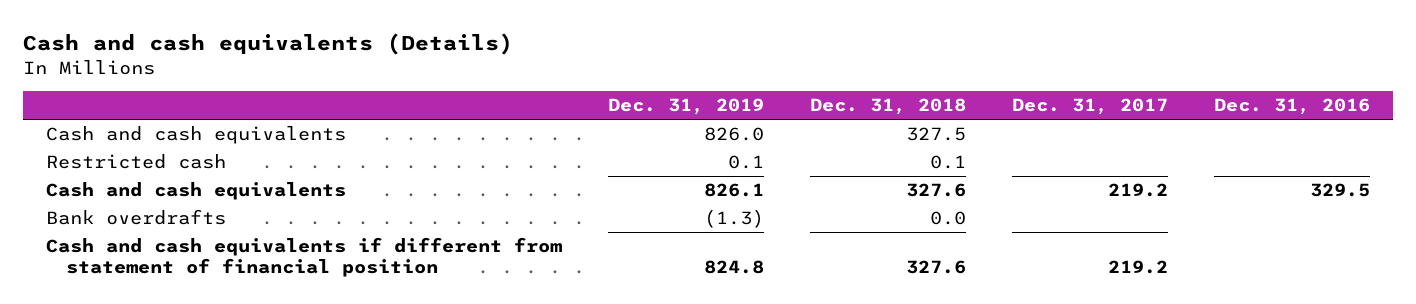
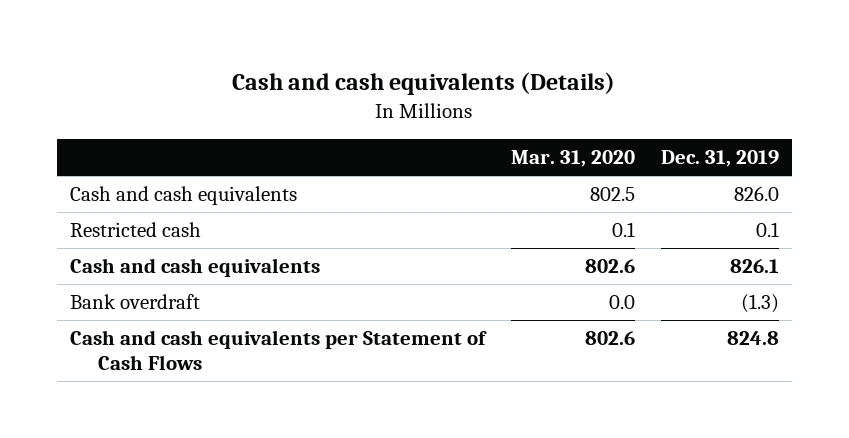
[809,98,966,116] Dec. 31, 2018 -> none
[1011,98,1168,116] Dec. 31, 2017 -> none
[1213,98,1370,116] Dec. 31, 2016 -> none
none -> [510,150,635,168] Mar. 31, 2020
[46,208,227,225] Bank overdrafts -> [69,294,200,310] Bank overdraft
[46,236,563,278] Cash and cash equivalents if different from statement of financial position -> [69,330,487,370] Cash and cash equivalents per Statement of Cash Flows

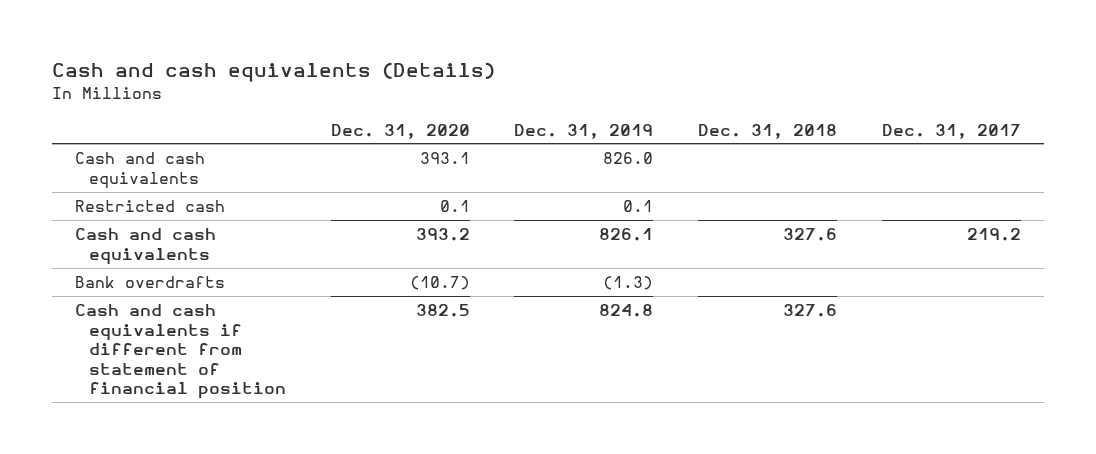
[510,150,635,168] Mar. 31, 2020 -> none
none -> [330,123,470,139] Dec. 31, 2020
none -> [698,123,838,139] Dec. 31, 2018
none -> [882,123,1022,139] Dec. 31, 2017
[69,294,200,310] Bank overdraft -> [74,276,225,289] Bank overdrafts
[69,330,487,370] Cash and cash equivalents per Statement of Cash Flows -> [74,304,286,400] Cash and cash equivalents if different from statement of financial position

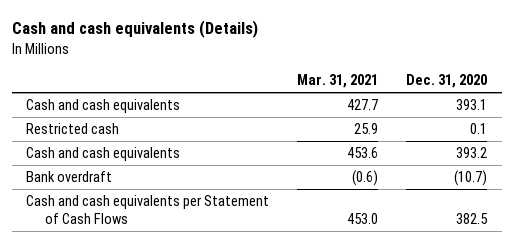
[514,123,654,139] Dec. 31, 2019 -> none
[698,123,838,139] Dec. 31, 2018 -> none
[882,123,1022,139] Dec. 31, 2017 -> none
none -> [297,74,379,89] Mar. 31, 2021
[74,276,225,289] Bank overdrafts -> [25,171,112,183] Bank overdraft
[74,304,286,400] Cash and cash equivalents if different from statement of financial position -> [25,195,269,225] Cash and cash equivalents per Statement of Cash Flows

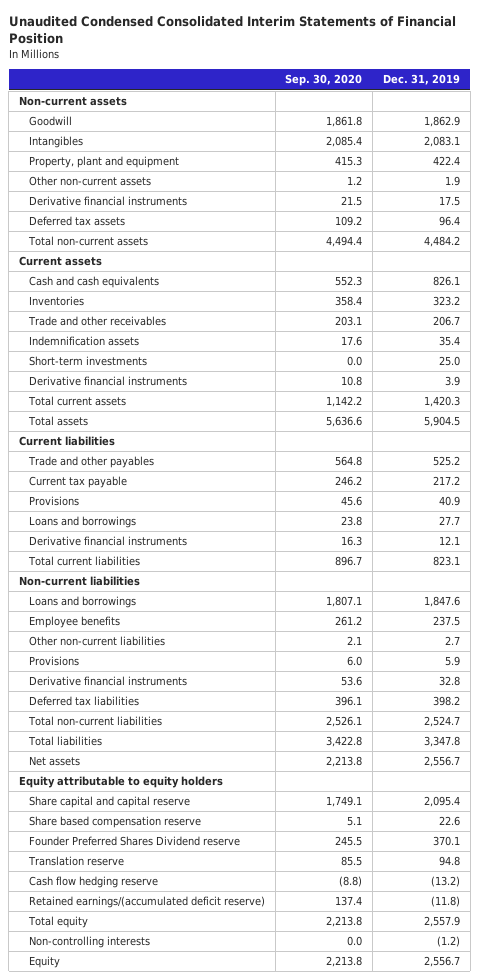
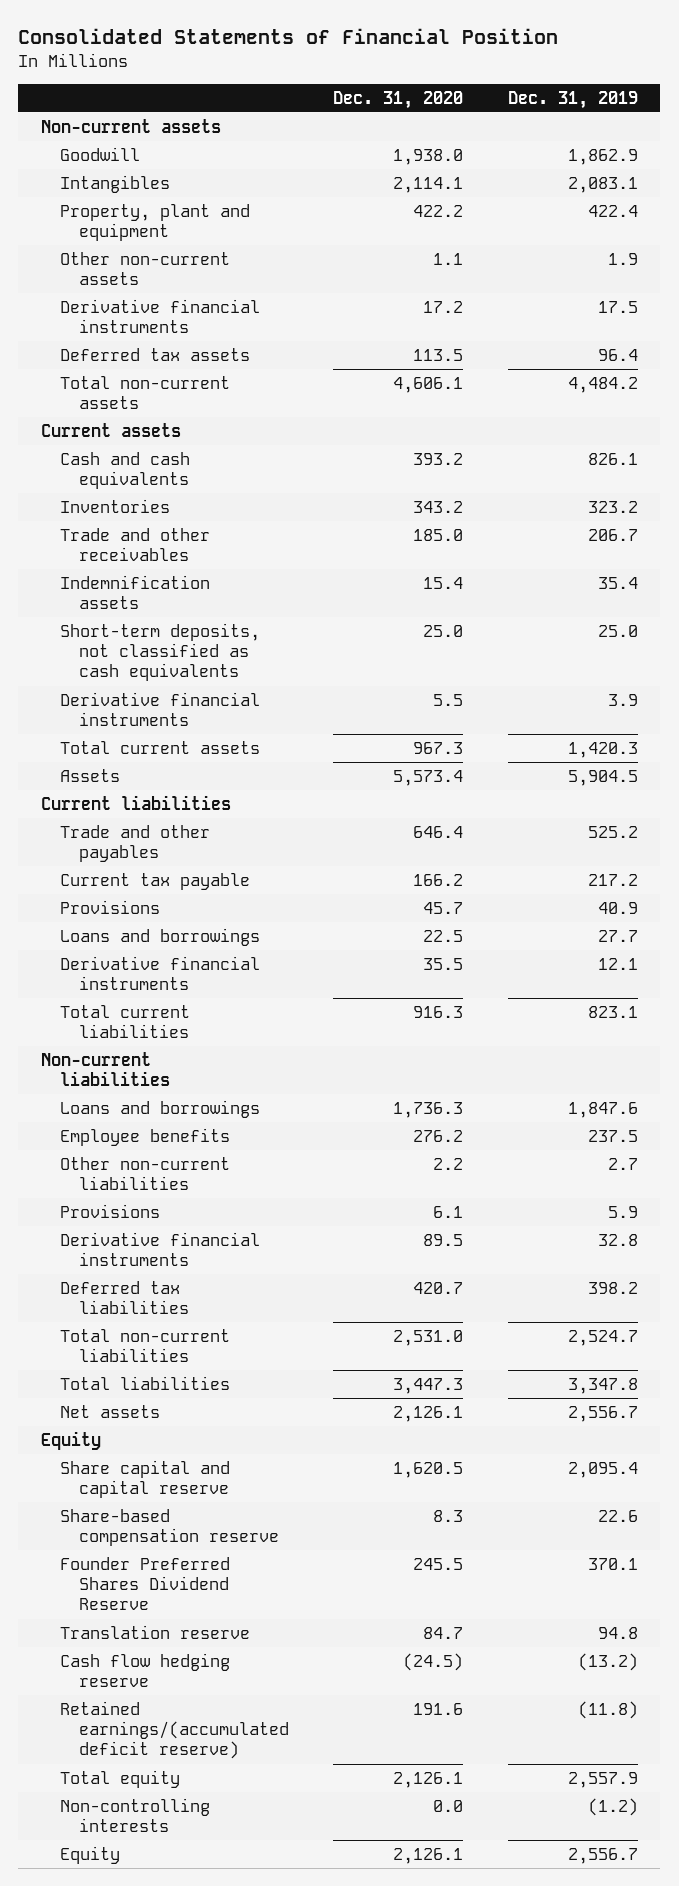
[8,16,456,45] Unaudited Condensed Consolidated Interim Statements of Financial Position -> [18,28,559,45] Consolidated Statements of Financial Position
[285,74,363,87] Sep. 30, 2020 -> none
none -> [333,90,464,109] Dec. 31, 2020
[28,356,147,367] Short-term investments -> [59,623,260,682] Short-term deposits, not classified as cash equivalents
[27,416,88,427] Total assets -> [59,769,120,783] Assets
[19,776,224,789] Equity attributable to equity holders -> [40,1431,101,1451] Equity
[28,816,201,829] Share based compensation reserve -> [59,1509,279,1547] Share-based compensation reserve
[28,836,240,847] Founder Preferred Shares Dividend reserve -> [59,1557,230,1611] Founder Preferred Shares Dividend Reserve

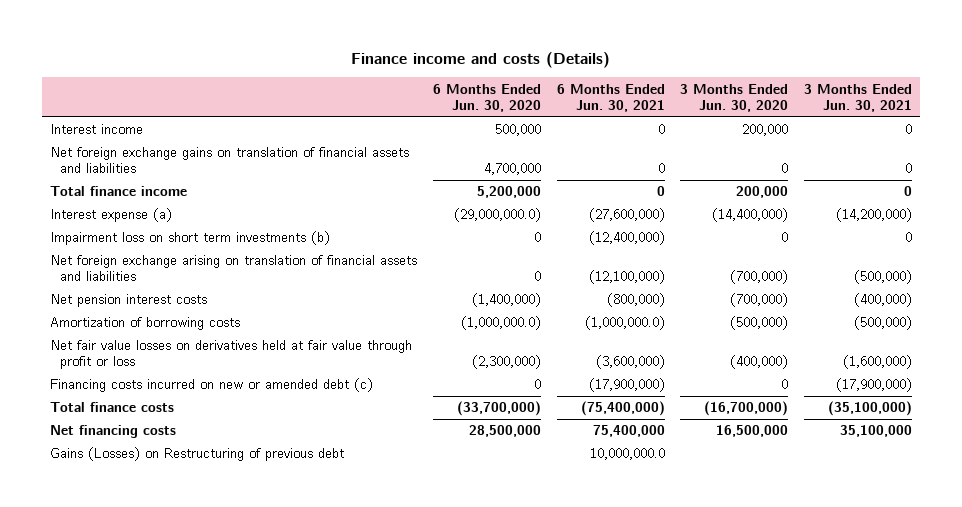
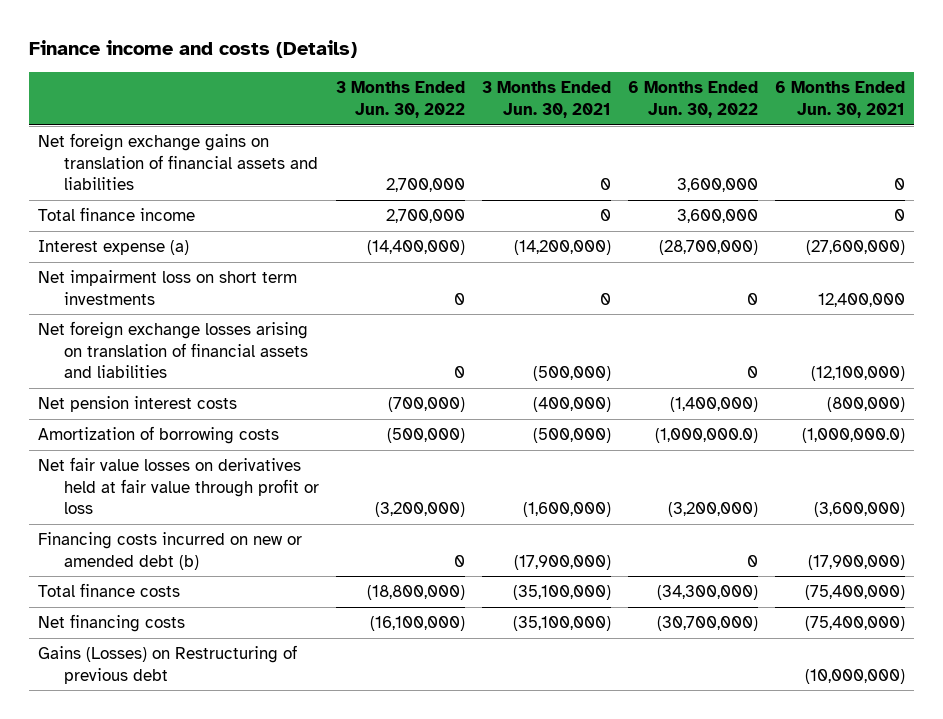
[432,83,541,112] 6 Months Ended Jun. 30, 2020 -> none
[680,83,789,112] 3 Months Ended Jun. 30, 2020 -> none
none -> [336,81,466,118] 3 Months Ended Jun. 30, 2022
none -> [628,81,759,118] 6 Months Ended Jun. 30, 2022
[50,124,144,135] Interest income -> none
[50,231,331,246] Impairment loss on short term investments (b) -> [37,270,297,305] Net impairment loss on short term investments
[588,231,665,246] (12,400,000) -> [818,292,906,307] 12,400,000
[50,255,418,282] Net foreign exchange arising on translation of financial assets and liabilities -> [37,321,308,379] Net foreign exchange losses arising on translation of financial assets and liabilities
[50,378,374,393] Financing costs incurred on new or amended debt (c) -> [37,532,302,570] Financing costs incurred on new or amended debt (b)
[592,425,665,438] 75,400,000 -> [805,616,906,632] (75,400,000)
[840,425,913,438] 35,100,000 -> [513,616,612,632] (35,100,000)
[589,448,665,461] 10,000,000.0 -> [805,668,906,684] (10,000,000)

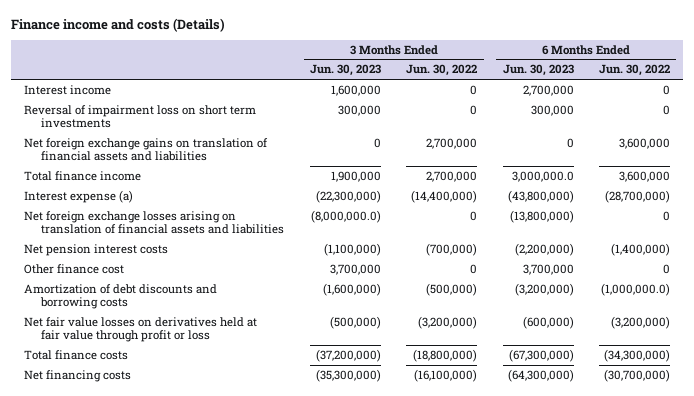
[482,81,612,118] 3 Months Ended Jun. 30, 2021 -> none
[775,81,906,118] 6 Months Ended Jun. 30, 2021 -> none
none -> [309,64,381,77] Jun. 30, 2023
none -> [502,64,574,77] Jun. 30, 2023
none -> [23,84,111,95] Interest income
none -> [23,104,256,129] Reversal of impairment loss on short term investments
[37,270,297,305] Net impairment loss on short term investments -> none
none -> [23,263,124,274] Other finance cost
[37,426,279,445] Amortization of borrowing costs -> [23,283,217,310] Amortization of debt discounts and borrowing costs
[37,532,302,570] Financing costs incurred on new or amended debt (b) -> none
[37,645,297,684] Gains (Losses) on Restructuring of previous debt -> none

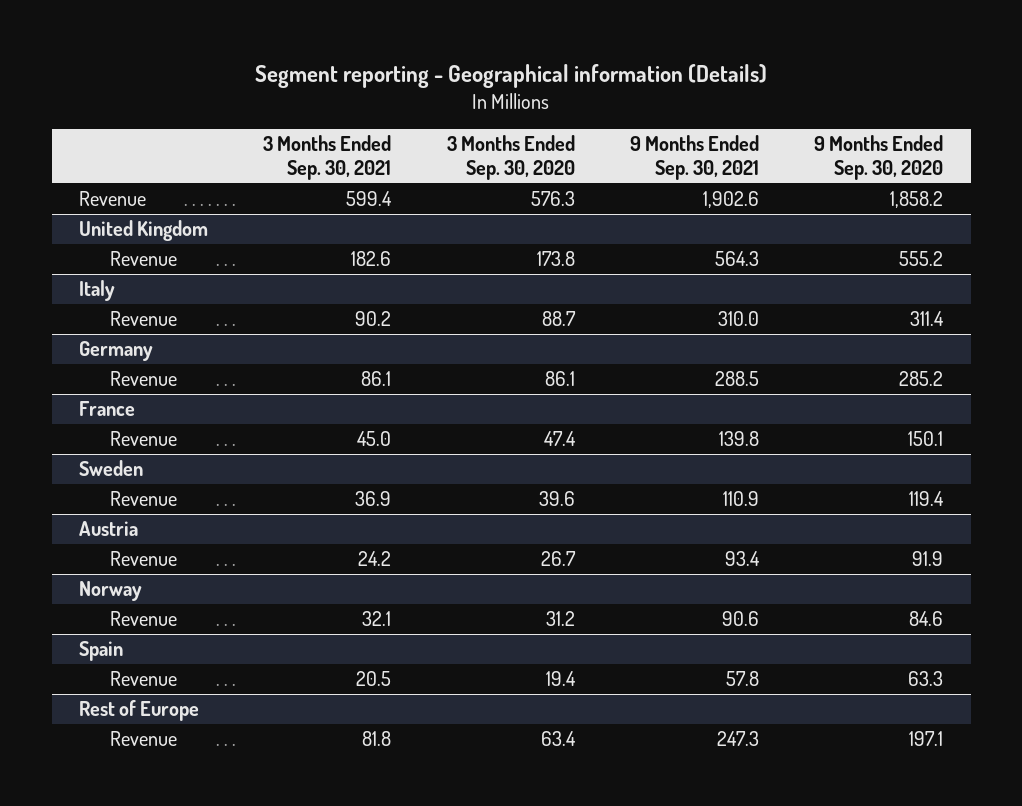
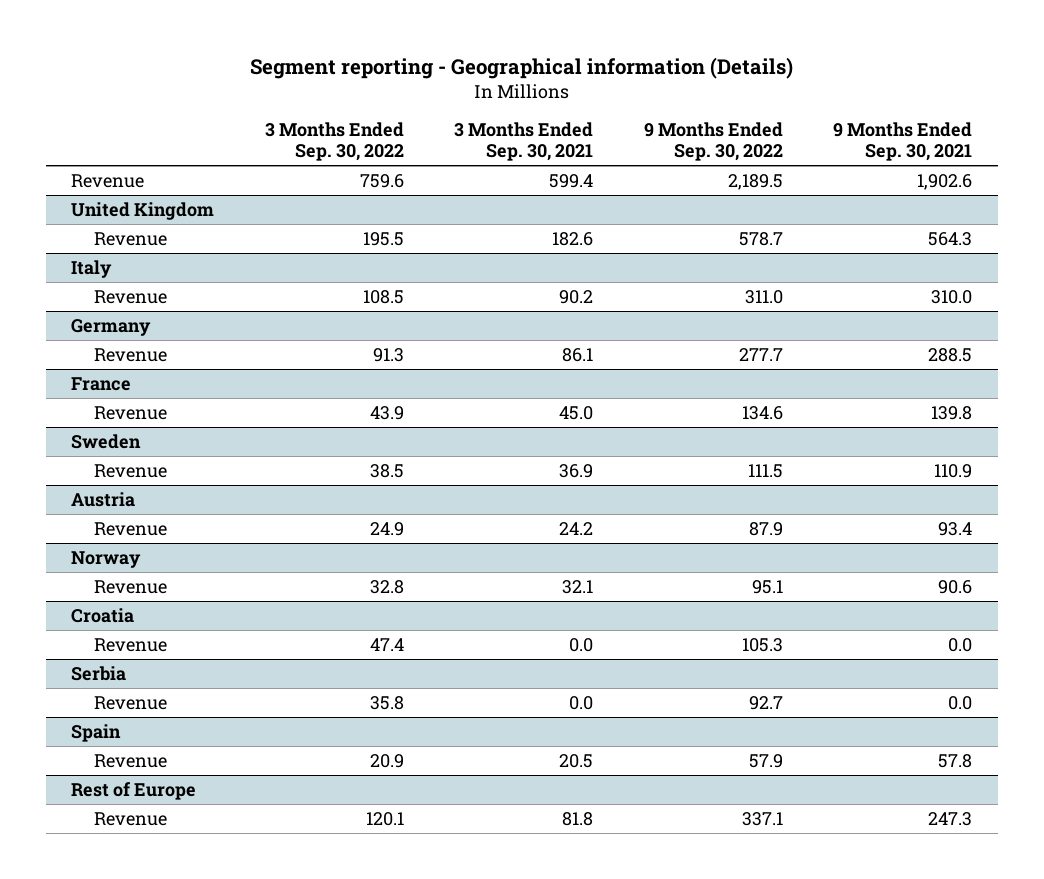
[446,135,575,181] 3 Months Ended Sep. 30, 2020 -> none
[814,135,944,181] 9 Months Ended Sep. 30, 2020 -> none
none -> [264,122,404,161] 3 Months Ended Sep. 30, 2022
none -> [643,122,783,161] 9 Months Ended Sep. 30, 2022
none -> [71,607,135,623] Croatia
none -> [94,637,168,652] Revenue
none -> [71,665,127,681] Serbia
none -> [94,695,168,710] Revenue

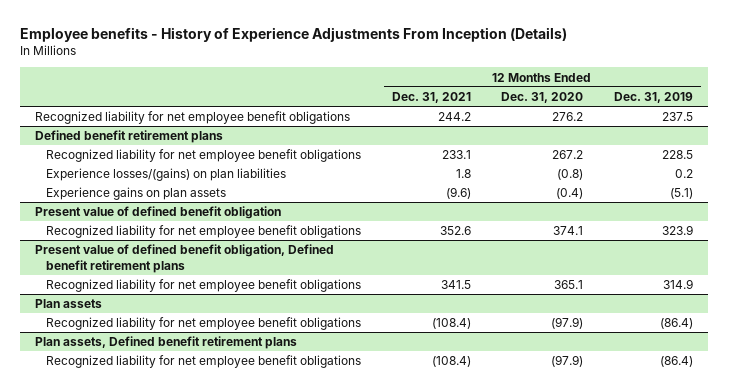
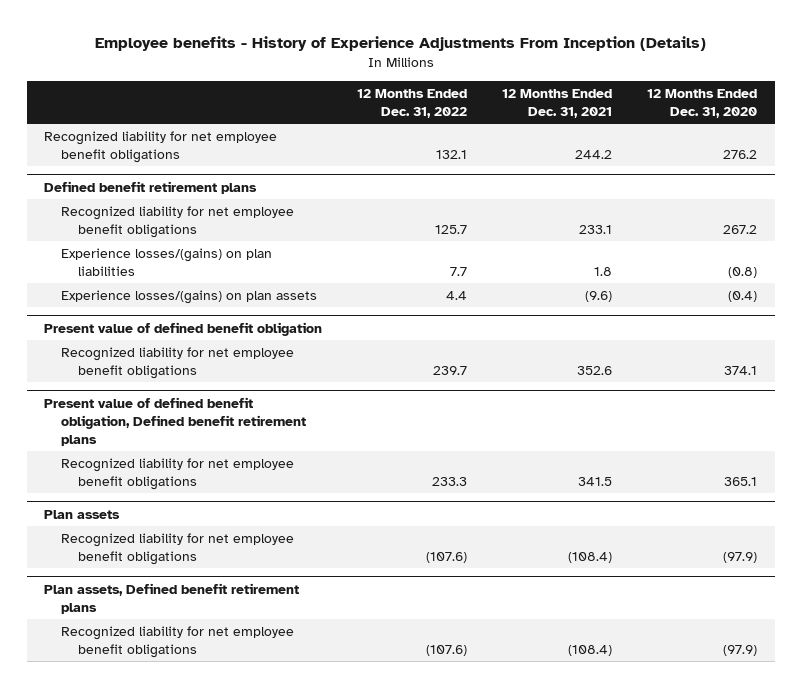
[614,92,694,104] Dec. 31, 2019 -> none
none -> [357,88,468,118] 12 Months Ended Dec. 31, 2022
[45,187,226,201] Experience gains on plan assets -> [61,289,318,304] Experience losses/(gains) on plan assets

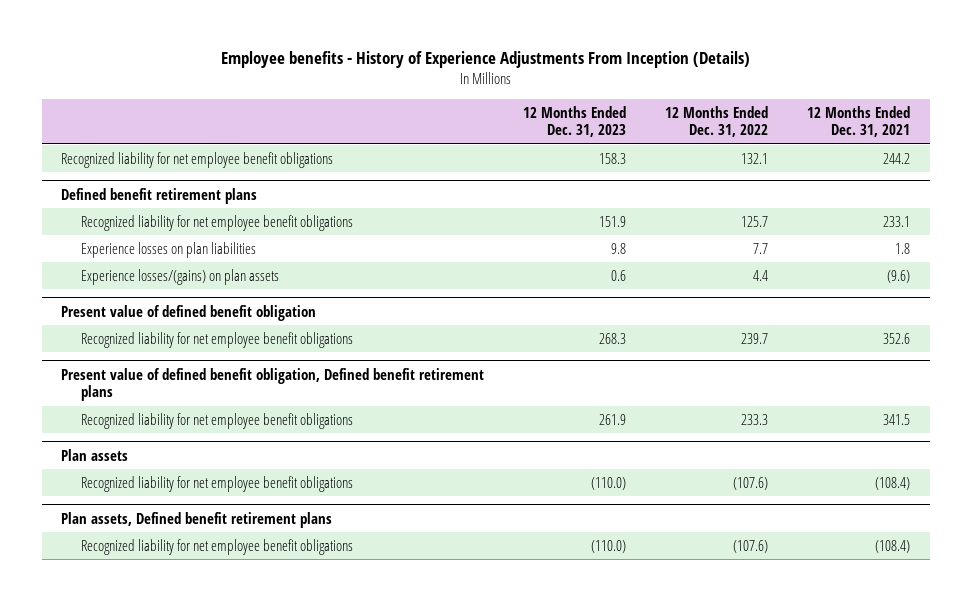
[647,88,758,118] 12 Months Ended Dec. 31, 2020 -> none
none -> [523,105,627,138] 12 Months Ended Dec. 31, 2023
[61,247,273,276] Experience losses/(gains) on plan liabilities -> [81,241,257,258] Experience losses on plan liabilities

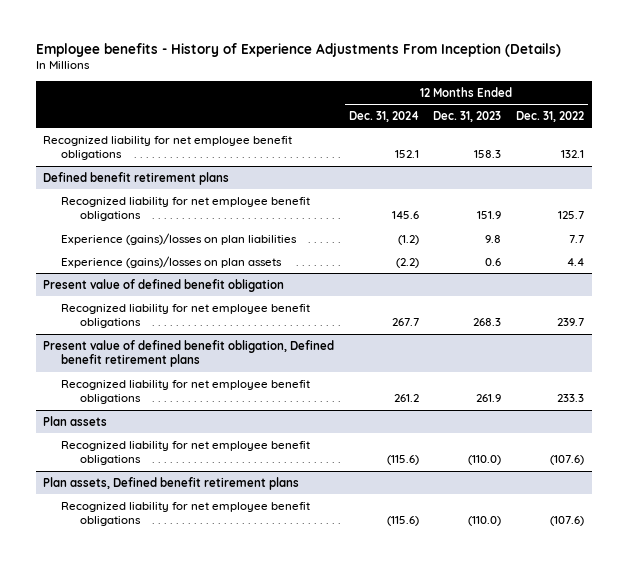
[807,105,911,138] 12 Months Ended Dec. 31, 2021 -> none
none -> [348,111,419,123] Dec. 31, 2024
[81,241,257,258] Experience losses on plan liabilities -> [61,232,298,245] Experience (gains)/losses on plan liabilities
[81,268,280,285] Experience losses/(gains) on plan assets -> [61,255,283,268] Experience (gains)/losses on plan assets

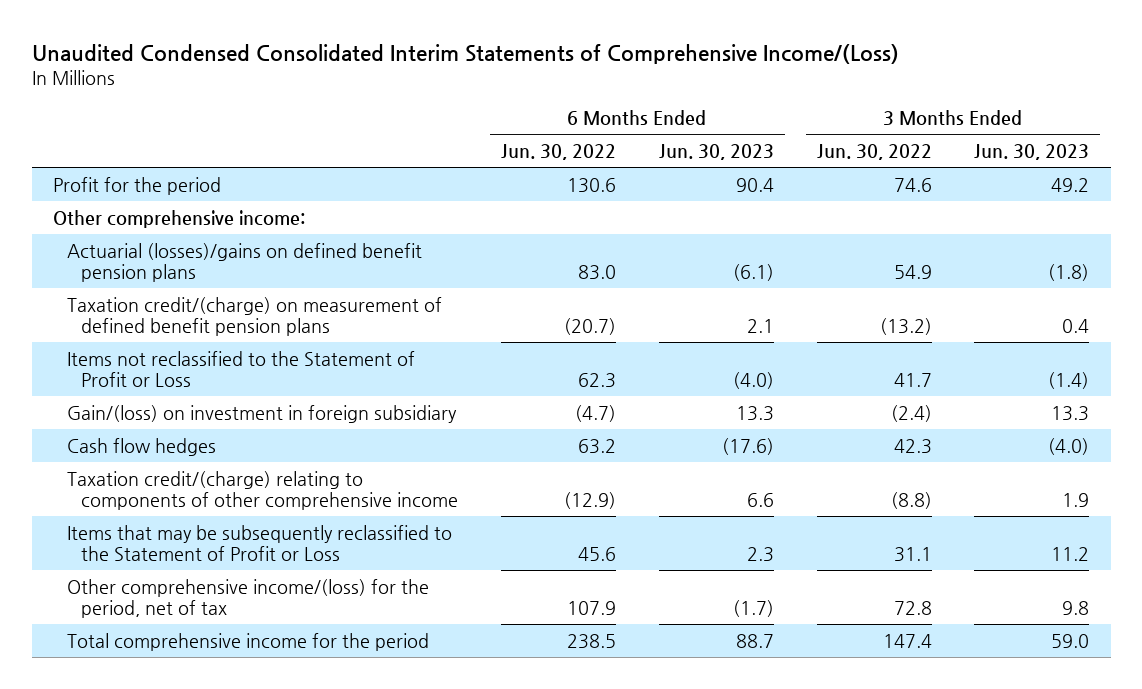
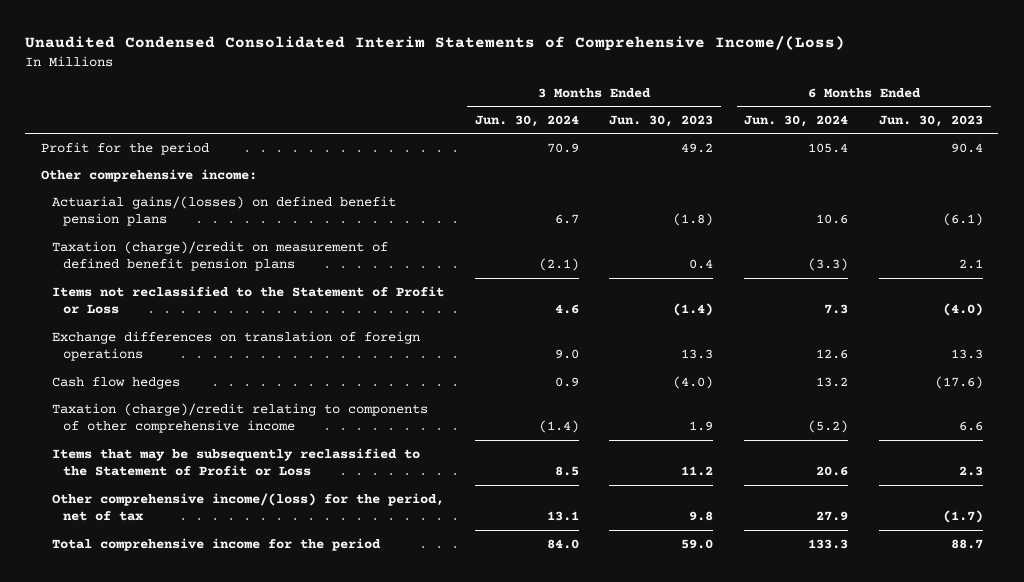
[501,143,617,160] Jun. 30, 2022 -> none
[816,143,932,160] Jun. 30, 2022 -> none
none -> [474,115,579,128] Jun. 30, 2024
none -> [744,115,849,128] Jun. 30, 2024
[67,242,423,283] Actuarial (losses)/gains on defined benefit pension plans -> [51,195,396,227] Actuarial gains/(losses) on defined benefit pension plans
[67,296,443,337] Taxation credit/(charge) on measurement of defined benefit pension plans -> [51,240,388,272] Taxation (charge)/credit on measurement of defined benefit pension plans
[67,404,458,423] Gain/(loss) on investment in foreign subsidiary -> [51,330,420,362] Exchange differences on translation of foreign operations
[67,470,459,511] Taxation credit/(charge) relating to components of other comprehensive income -> [51,402,428,434] Taxation (charge)/credit relating to components of other comprehensive income

